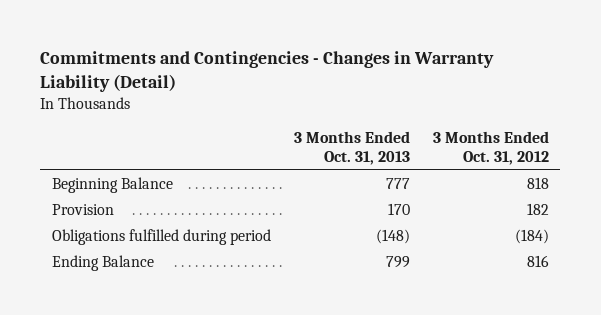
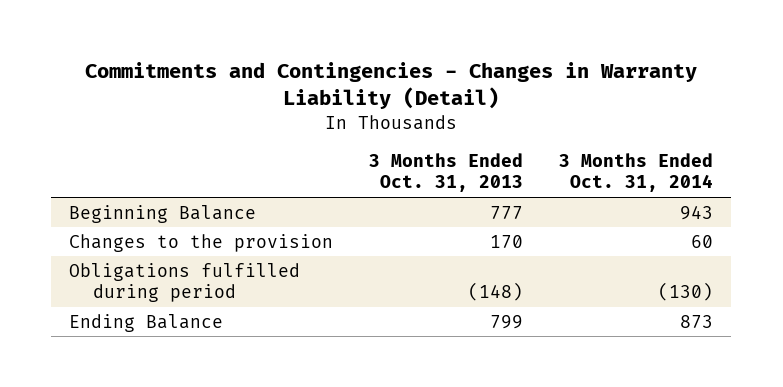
[432,130,549,165] 3 Months Ended Oct. 31, 2012 -> none
none -> [559,153,714,193] 3 Months Ended Oct. 31, 2014
[51,204,114,216] Provision -> [69,233,334,252] Changes to the provision

